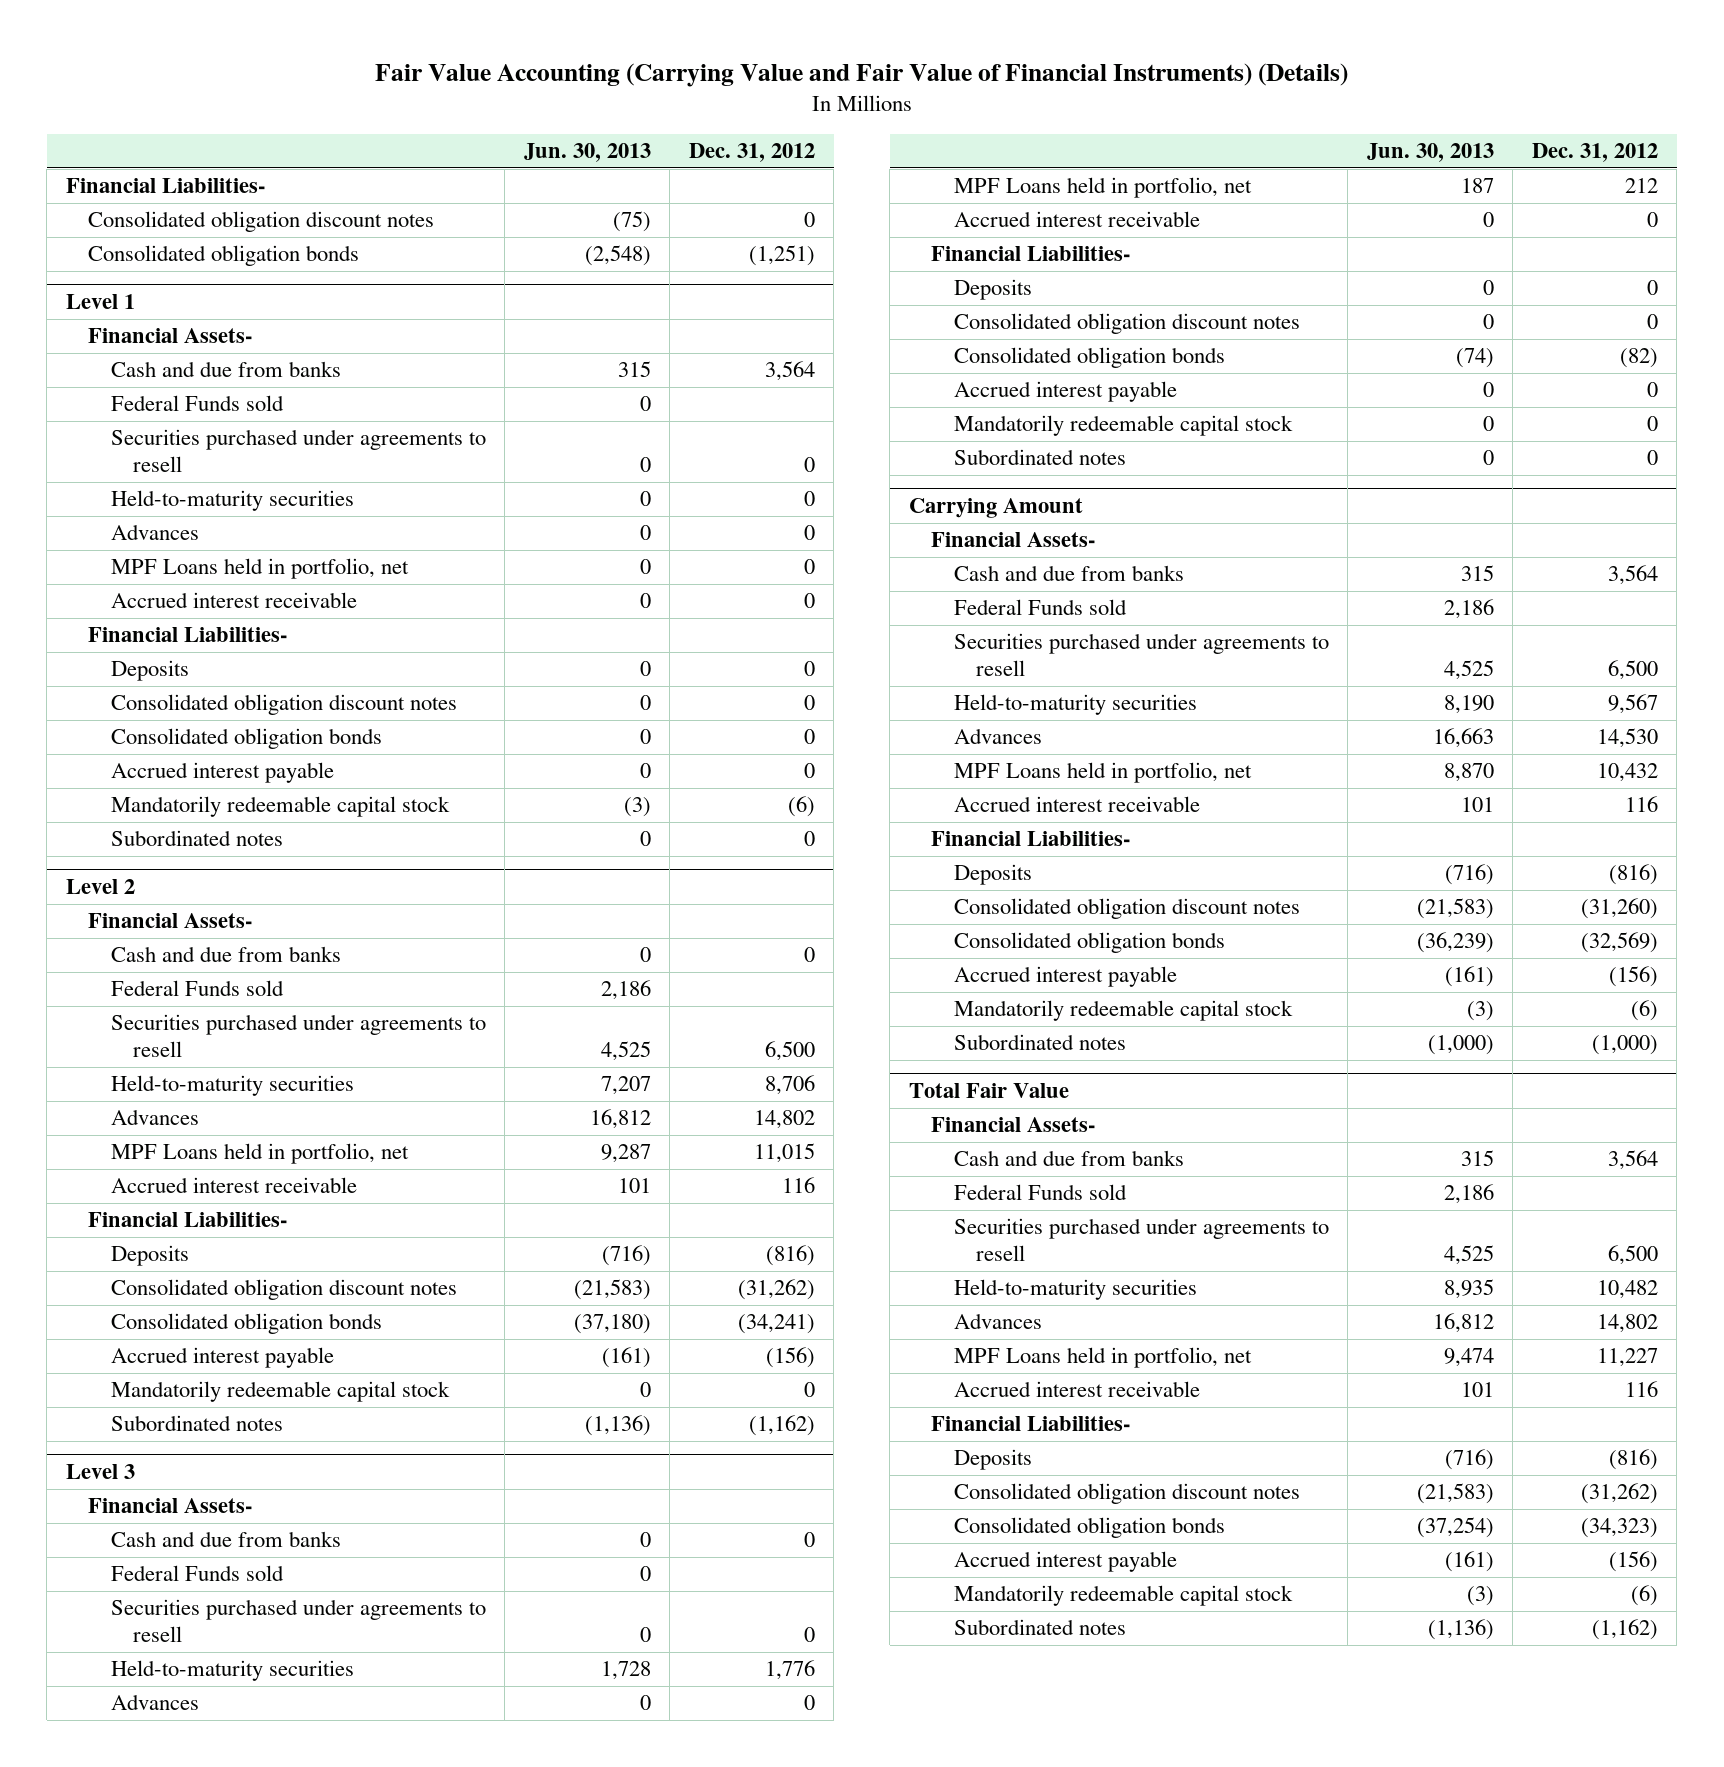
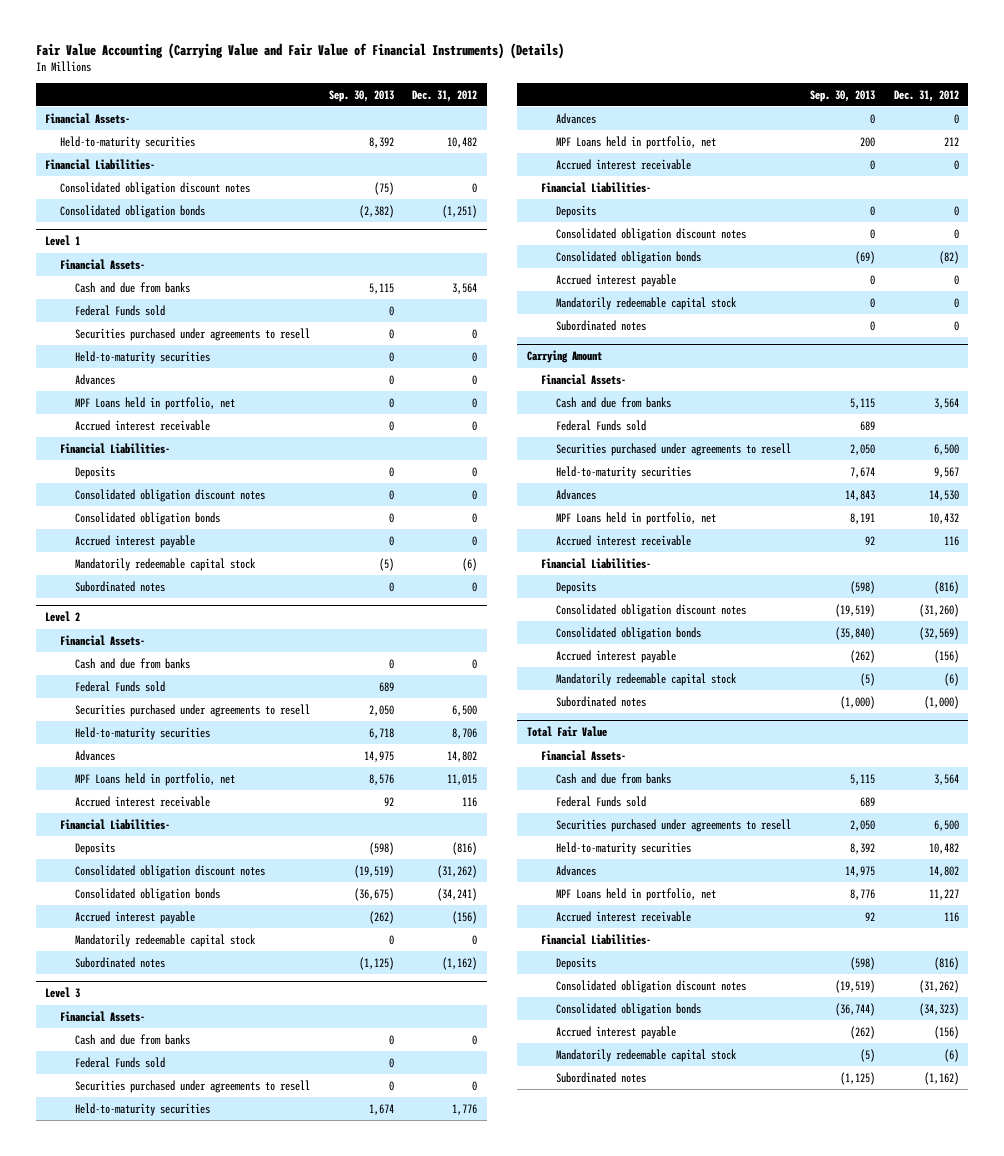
[523,143,651,163] Jun. 30, 2013 -> none
none -> [328,89,394,102] Sep. 30, 2013
none -> [45,112,131,124] Financial Assets-
none -> [59,135,195,149] Held-to-maturity securities

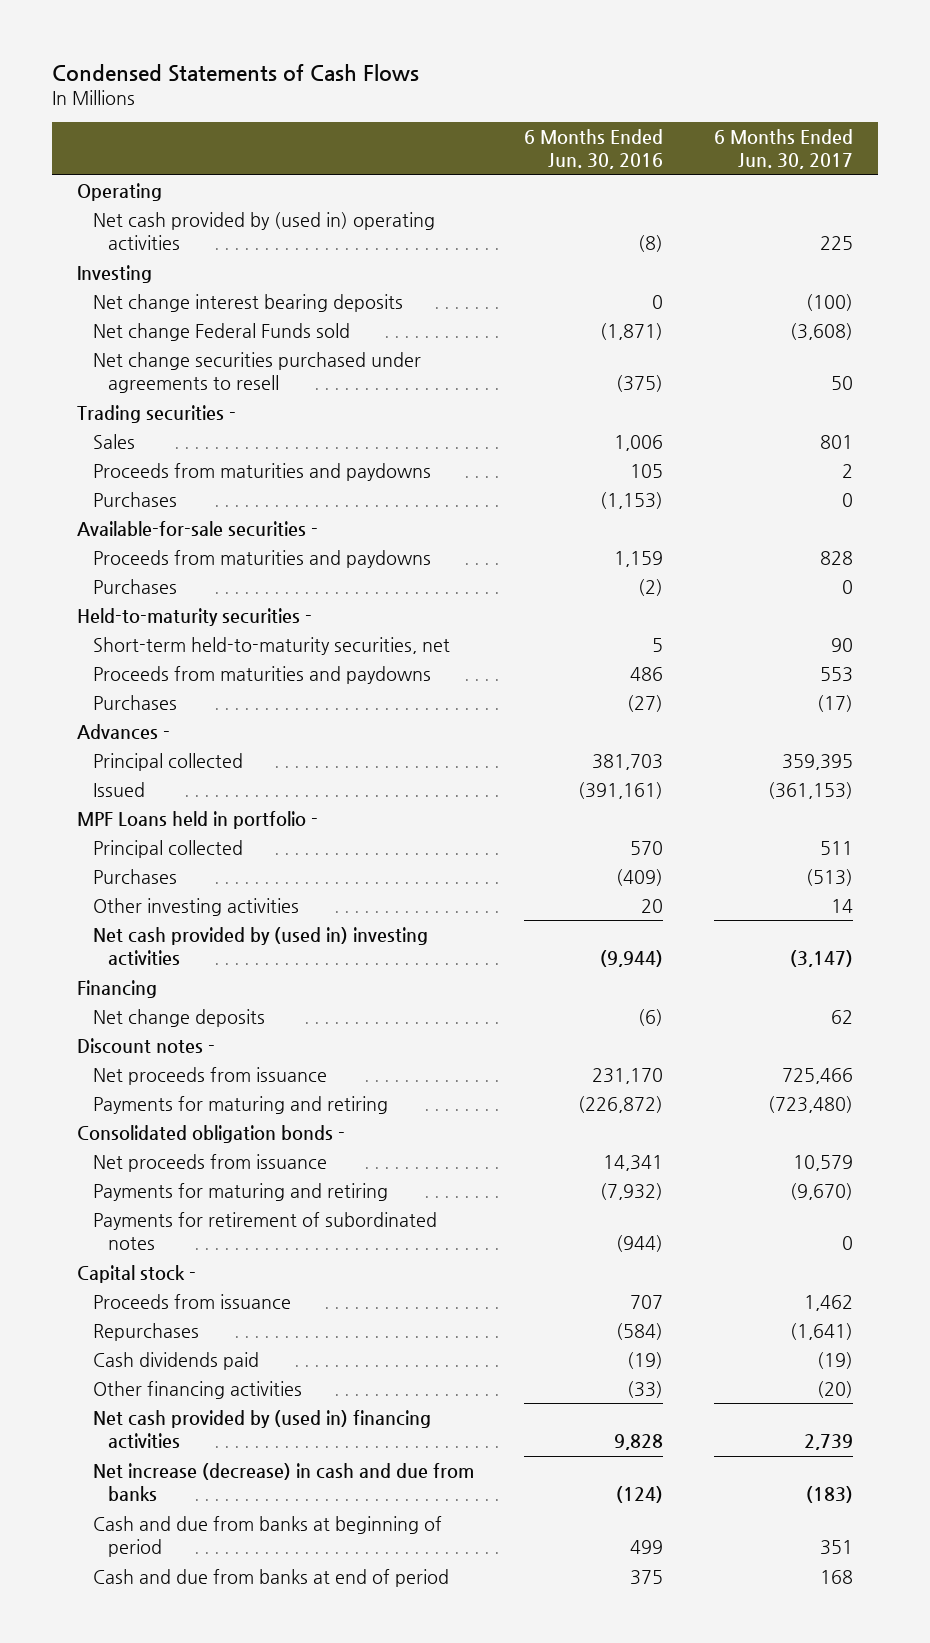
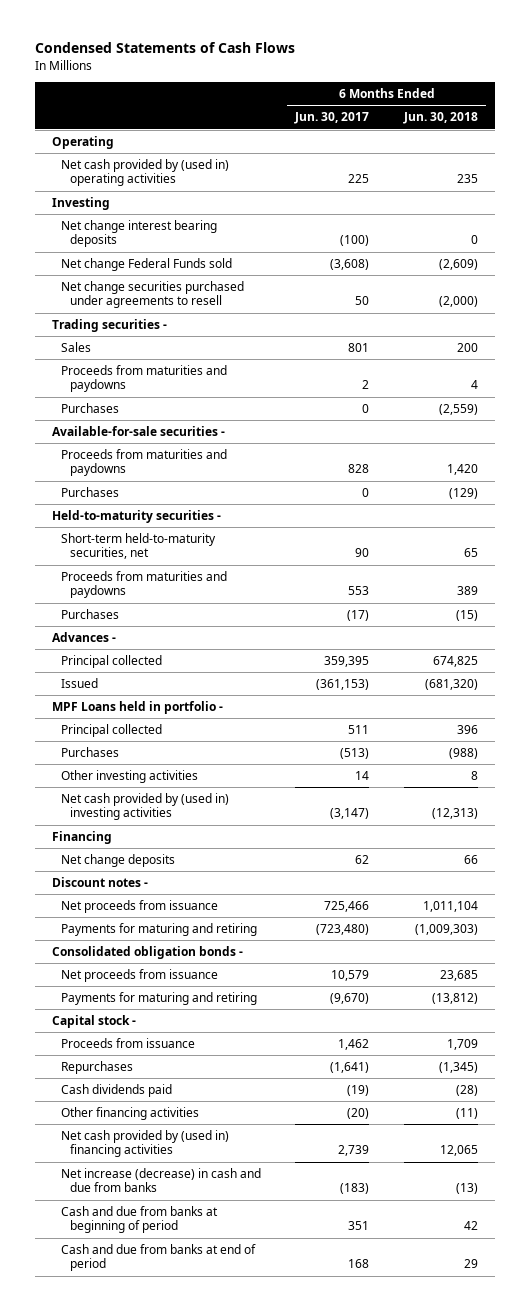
[524,129,664,170] 6 Months Ended Jun. 30, 2016 -> none
none -> [402,112,478,125] Jun. 30, 2018
[92,1211,437,1251] Payments for retirement of subordinated notes -> none

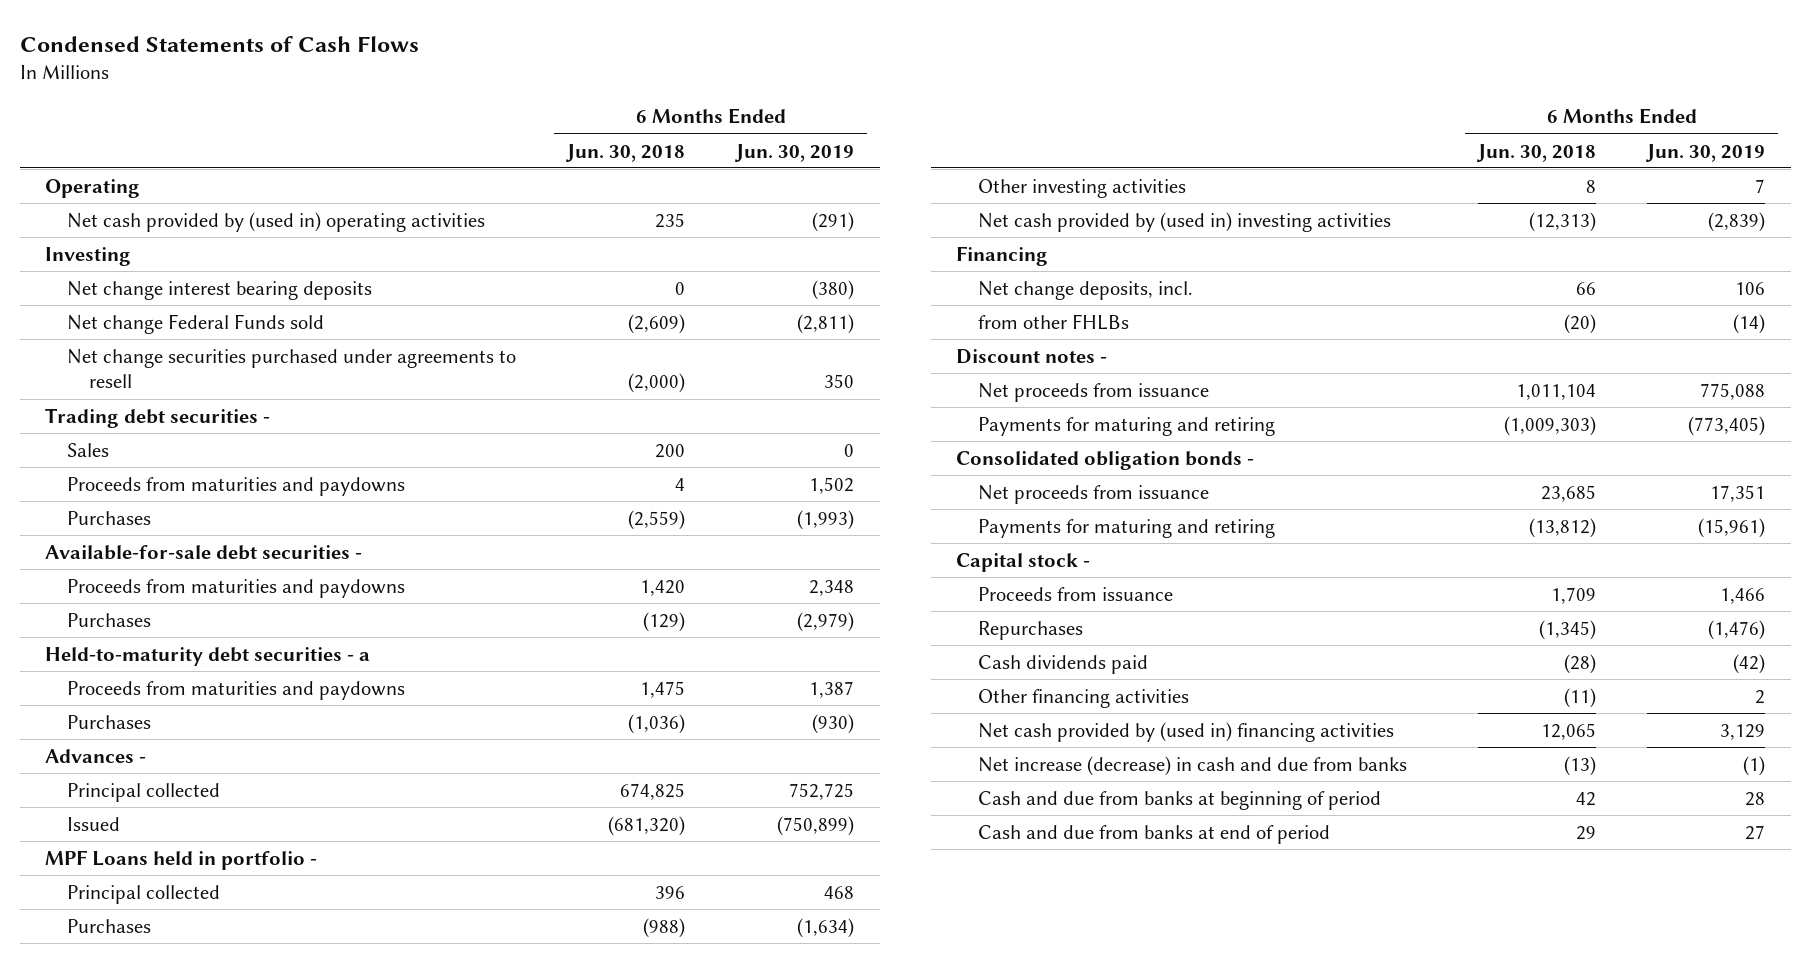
[294,112,370,125] Jun. 30, 2017 -> none
none -> [734,143,855,162] Jun. 30, 2019
[51,319,167,333] Trading securities - -> [45,407,271,428] Trading debt securities -
[51,426,225,437] Available-for-sale securities - -> [45,544,363,560] Available-for-sale debt securities -
[60,533,216,560] Short-term held-to-maturity securities, net -> none
[51,510,221,524] Held-to-maturity securities - -> [45,646,371,666] Held-to-maturity debt securities - a
[456,586,478,596] 389 -> [640,680,686,698] 1,475
[455,610,478,622] (15) -> [628,713,686,734] (1,036)
[60,854,175,868] Net change deposits -> [978,280,1194,300] Net change deposits, incl.
none -> [978,313,1130,330] from other FHLBs

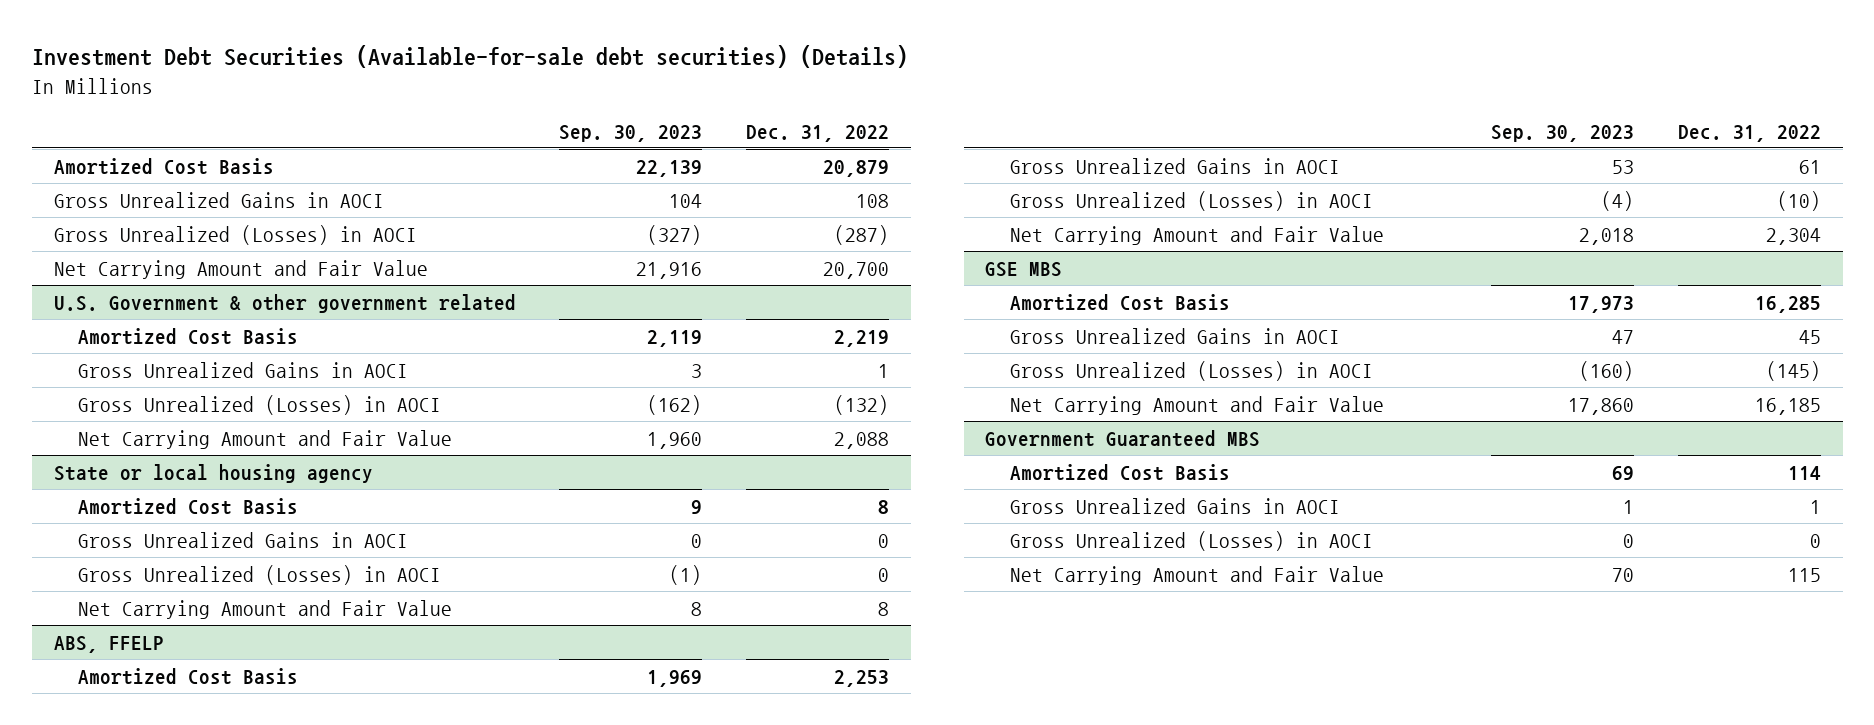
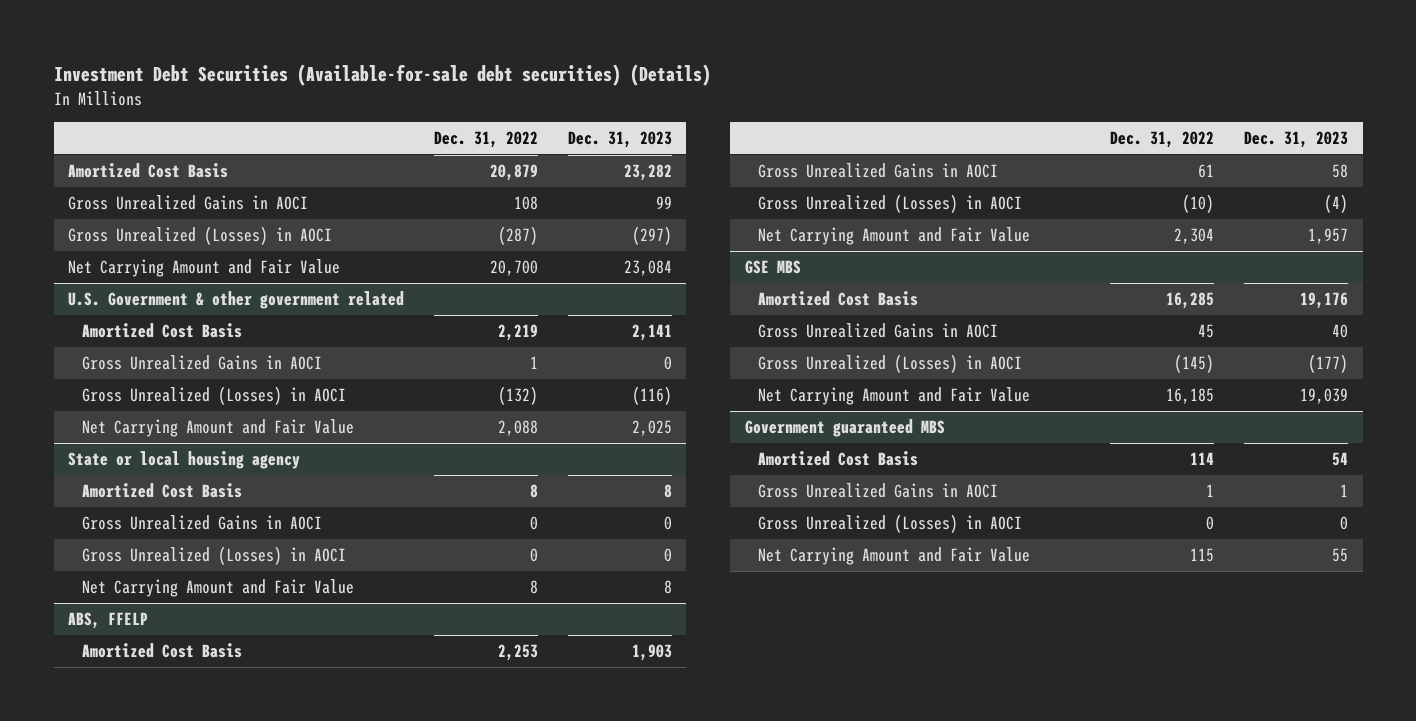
[559,124,703,142] Sep. 30, 2023 -> none
none -> [567,131,672,149] Dec. 31, 2023
[985,429,1261,447] Government Guaranteed MBS -> [744,418,945,437] Government guaranteed MBS

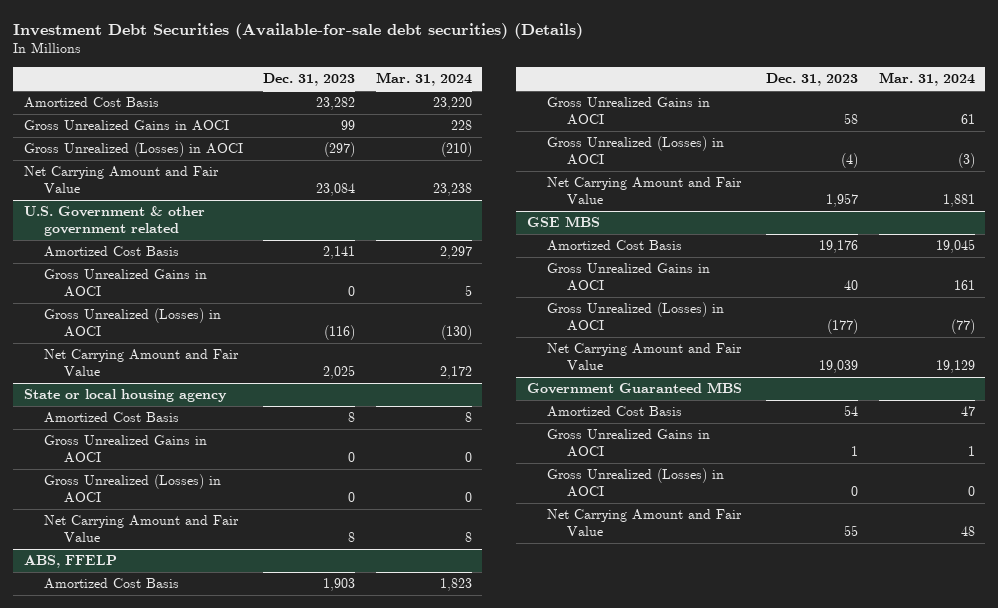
[433,131,538,149] Dec. 31, 2022 -> none
none -> [375,72,472,87] Mar. 31, 2024
[744,418,945,437] Government guaranteed MBS -> [526,382,742,395] Government Guaranteed MBS

